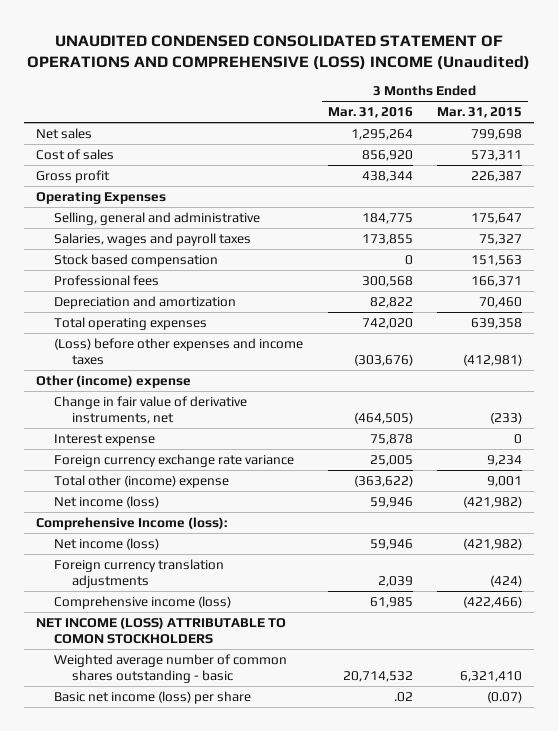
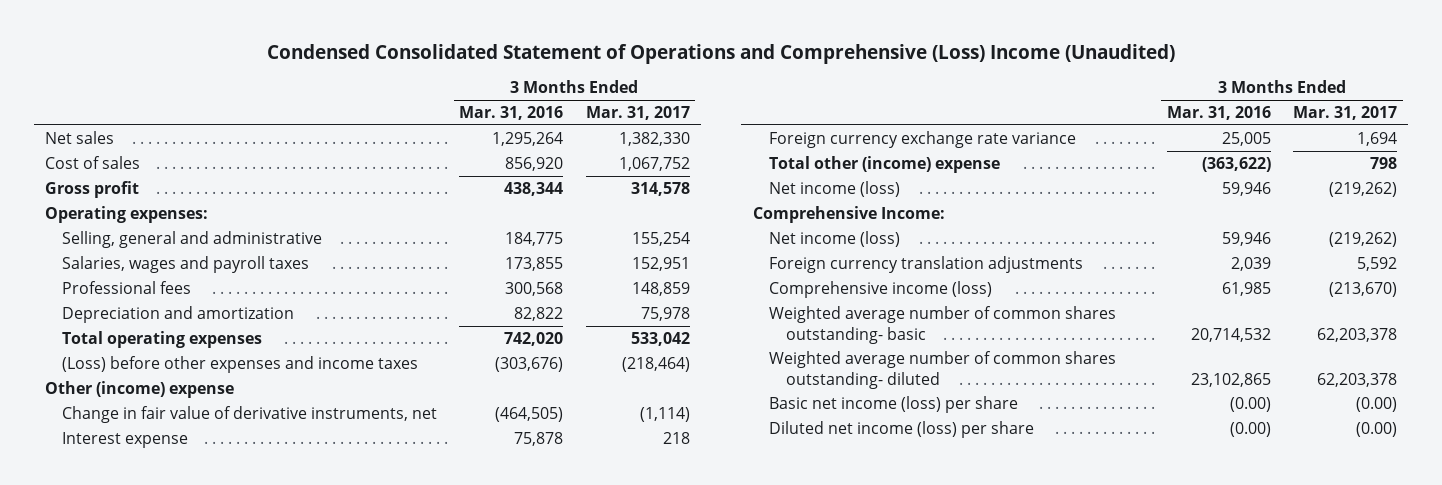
[27,34,531,70] UNAUDITED CONDENSED CONSOLIDATED STATEMENT OF OPERATIONS AND COMPREHENSIVE (LOSS) INCOME (Unaudited) -> [267,44,1176,65] Condensed Consolidated Statement of Operations and Comprehensive (Loss) Income (Unaudited)
[436,107,522,119] Mar. 31, 2015 -> none
none -> [585,106,690,121] Mar. 31, 2017
[36,191,167,204] Operating Expenses -> [45,206,209,224] Operating expenses:
[54,253,219,267] Stock based compensation -> none
[36,516,228,530] Comprehensive Income (loss): -> [752,206,945,224] Comprehensive Income:
[36,616,287,644] NET INCOME (LOSS) ATTRIBUTABLE TO COMON STOCKHOLDERS -> none
[54,653,288,683] Weighted average number of common shares outstanding - basic -> [769,306,1117,344] Weighted average number of common shares outstanding- basic
none -> [769,351,1117,389] Weighted average number of common shares outstanding- diluted
[393,691,413,702] .02 -> [1229,397,1271,413] (0.00)
none -> [769,421,1035,439] Diluted net income (loss) per share

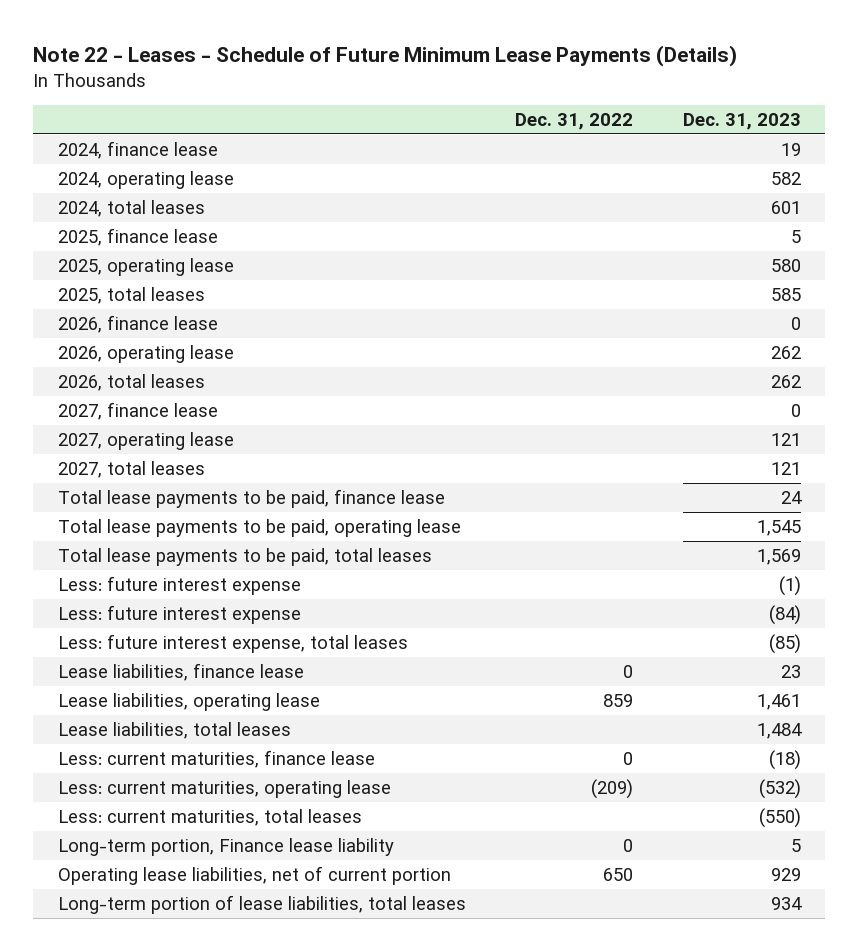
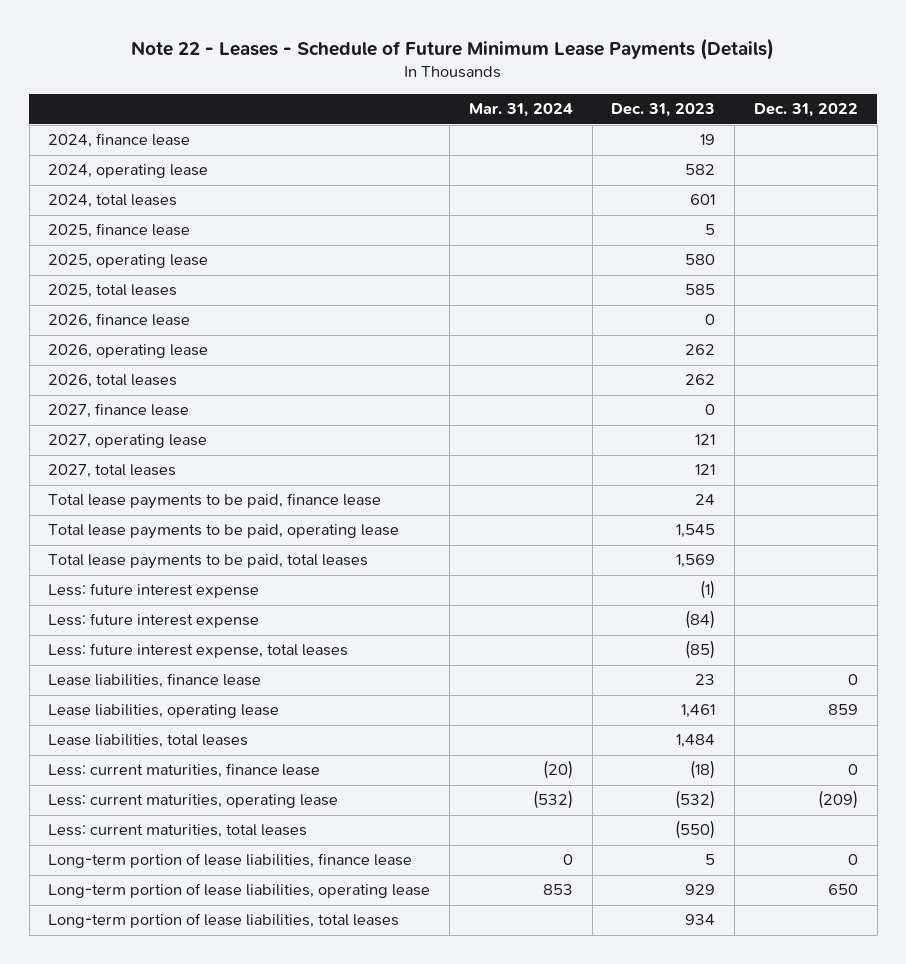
none -> [468,103,573,118] Mar. 31, 2024
[58,837,395,856] Long-term portion, Finance lease liability -> [48,853,413,869] Long-term portion of lease liabilities, finance lease
[58,865,452,885] Operating lease liabilities, net of current portion -> [48,883,431,899] Long-term portion of lease liabilities, operating lease

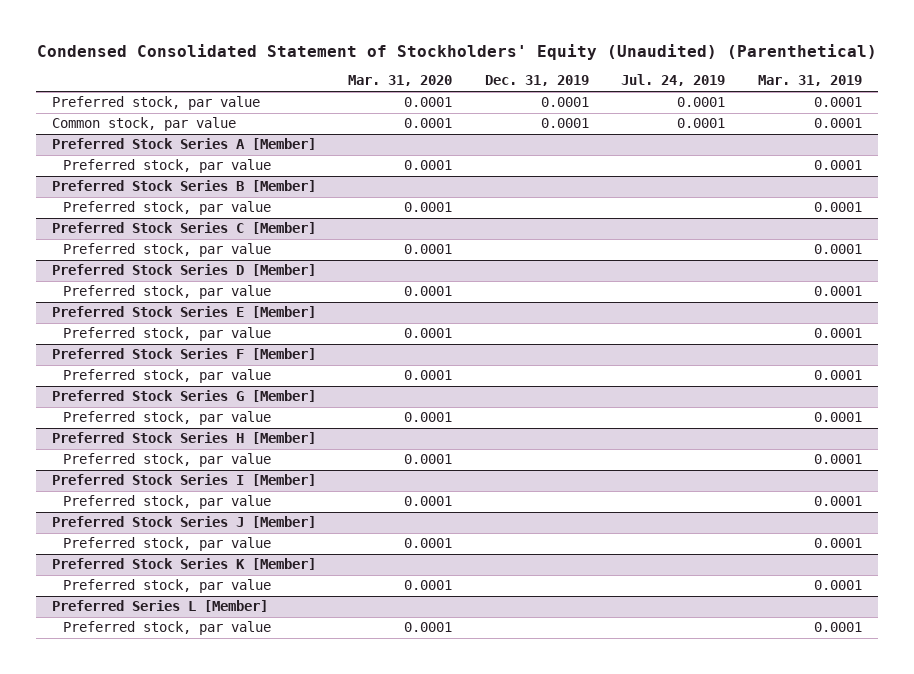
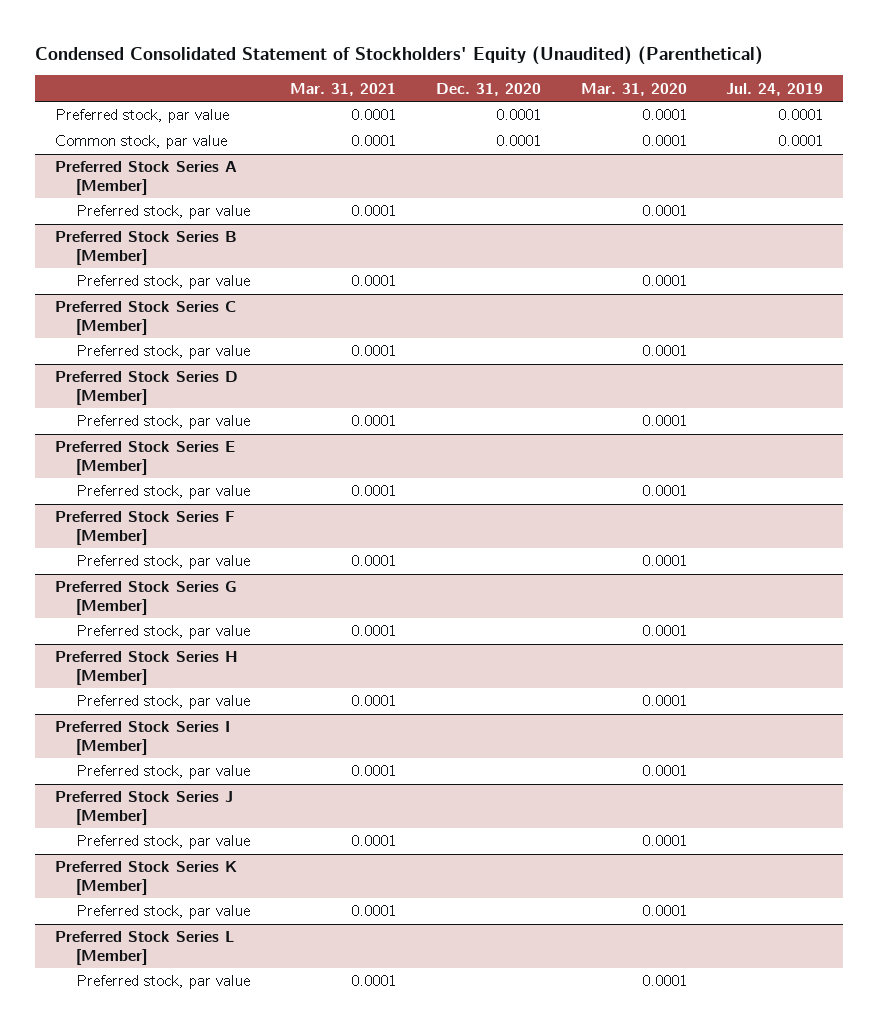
[484,75,589,87] Dec. 31, 2019 -> none
[757,75,862,87] Mar. 31, 2019 -> none
none -> [290,82,397,96] Mar. 31, 2021
none -> [435,82,541,96] Dec. 31, 2020
[51,600,268,613] Preferred Series L [Member] -> [55,931,235,965] Preferred Stock Series L [Member]

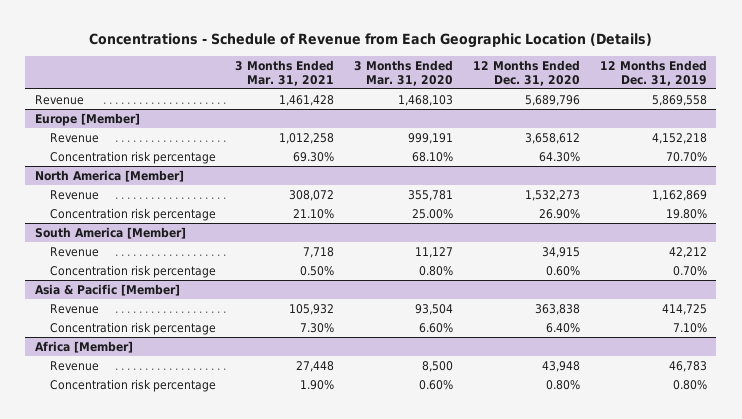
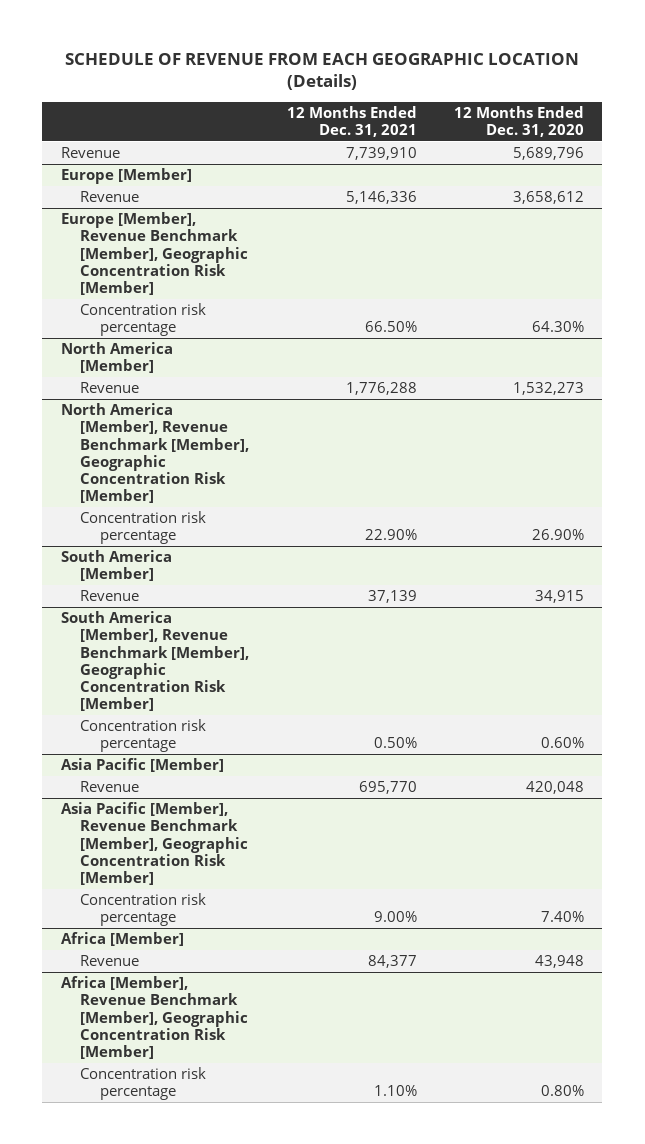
[88,32,652,48] Concentrations - Schedule of Revenue from Each Geographic Location (Details) -> [65,52,580,91] SCHEDULE OF REVENUE FROM EACH GEOGRAPHIC LOCATION (Details)
[235,59,335,87] 3 Months Ended Mar. 31, 2021 -> none
[354,59,454,87] 3 Months Ended Mar. 31, 2020 -> none
[599,59,707,87] 12 Months Ended Dec. 31, 2019 -> none
none -> [286,105,417,138] 12 Months Ended Dec. 31, 2021
none -> [60,212,249,296] Europe [Member], Revenue Benchmark [Member], Geographic Concentration Risk [Member]
none -> [60,403,250,504] North America [Member], Revenue Benchmark [Member], Geographic Concentration Risk [Member]
none -> [60,611,250,712] South America [Member], Revenue Benchmark [Member], Geographic Concentration Risk [Member]
[35,283,181,296] Asia & Pacific [Member] -> [60,758,224,773] Asia Pacific [Member]
[534,303,580,315] 363,838 -> [525,781,584,795] 420,048
none -> [60,802,249,886] Asia Pacific [Member], Revenue Benchmark [Member], Geographic Concentration Risk [Member]
[545,322,580,333] 6.40% -> [540,911,584,923] 7.40%
none -> [60,976,249,1060] Africa [Member], Revenue Benchmark [Member], Geographic Concentration Risk [Member]

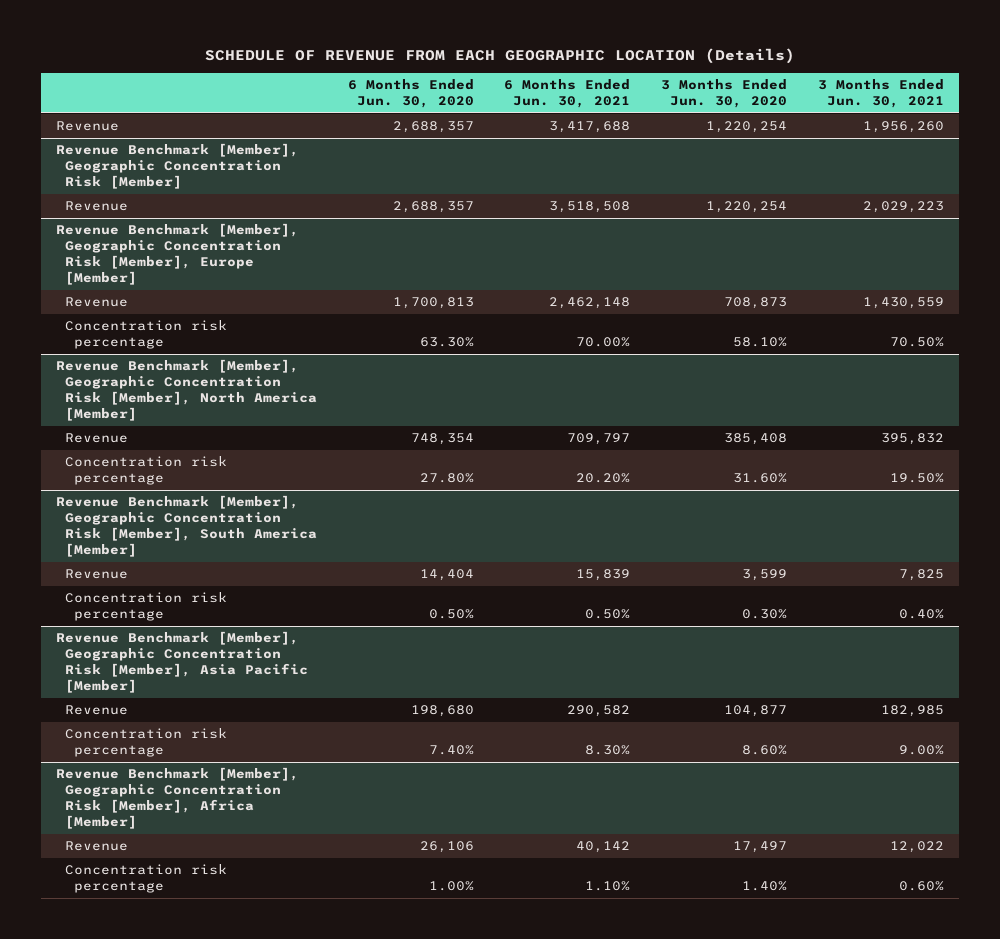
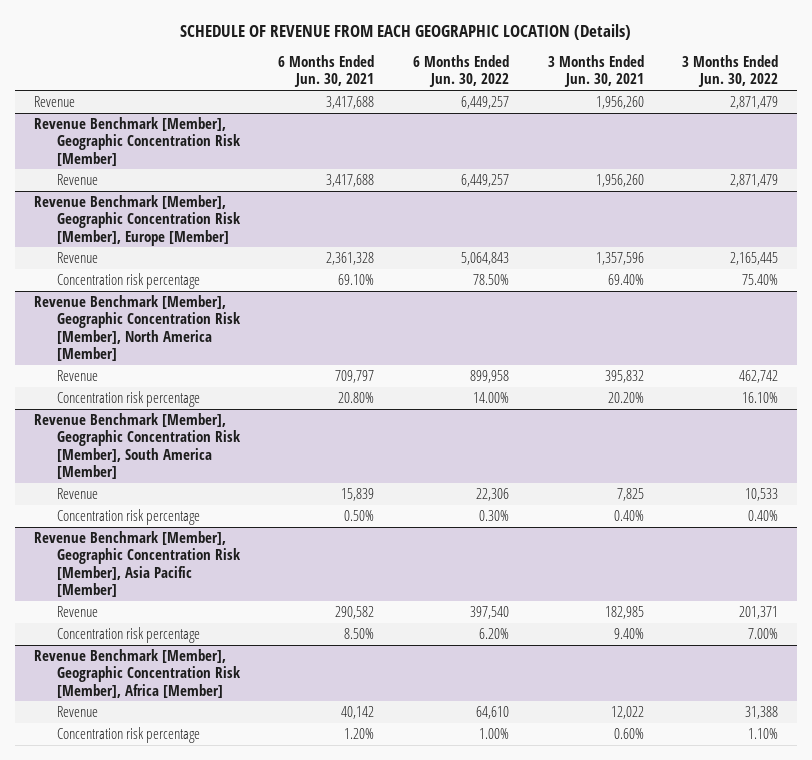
[347,78,474,108] 6 Months Ended Jun. 30, 2020 -> none
[660,78,787,108] 3 Months Ended Jun. 30, 2020 -> none
none -> [412,54,509,88] 6 Months Ended Jun. 30, 2022
none -> [682,54,779,88] 3 Months Ended Jun. 30, 2022
[549,201,631,214] 3,518,508 -> [326,173,375,187] 3,417,688
[862,201,944,214] 2,029,223 -> [595,173,644,187] 1,956,260
[549,297,631,310] 2,462,148 -> [326,251,375,265] 2,361,328
[862,297,944,310] 1,430,559 -> [595,251,644,265] 1,357,596
[576,337,631,348] 70.00% -> [338,273,375,285] 69.10%
[889,337,944,348] 70.50% -> [607,273,644,285] 69.40%
[576,473,631,484] 20.20% -> [338,391,375,403] 20.80%
[889,473,944,484] 19.50% -> [607,391,644,403] 20.20%
[585,745,631,756] 8.30% -> [344,627,375,639] 8.50%
[898,745,944,756] 9.00% -> [613,627,644,639] 9.40%
[585,881,631,892] 1.10% -> [344,727,375,739] 1.20%

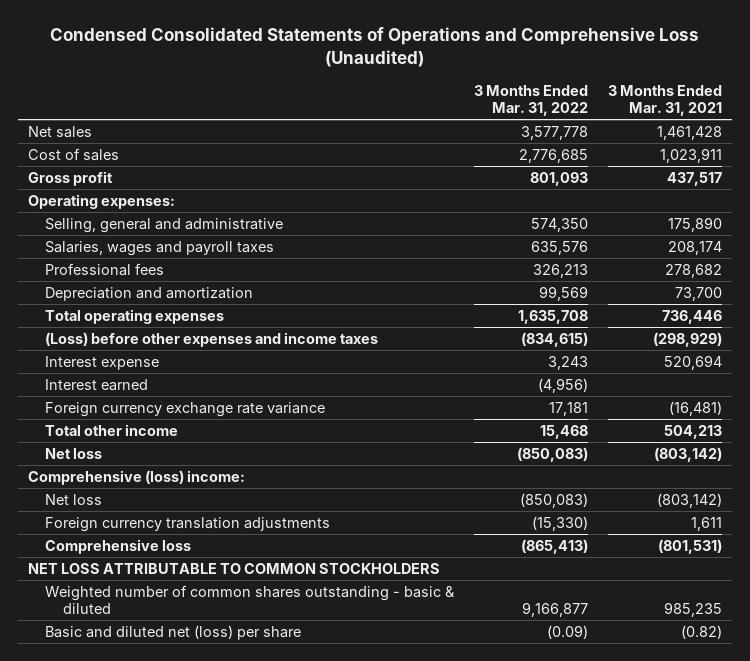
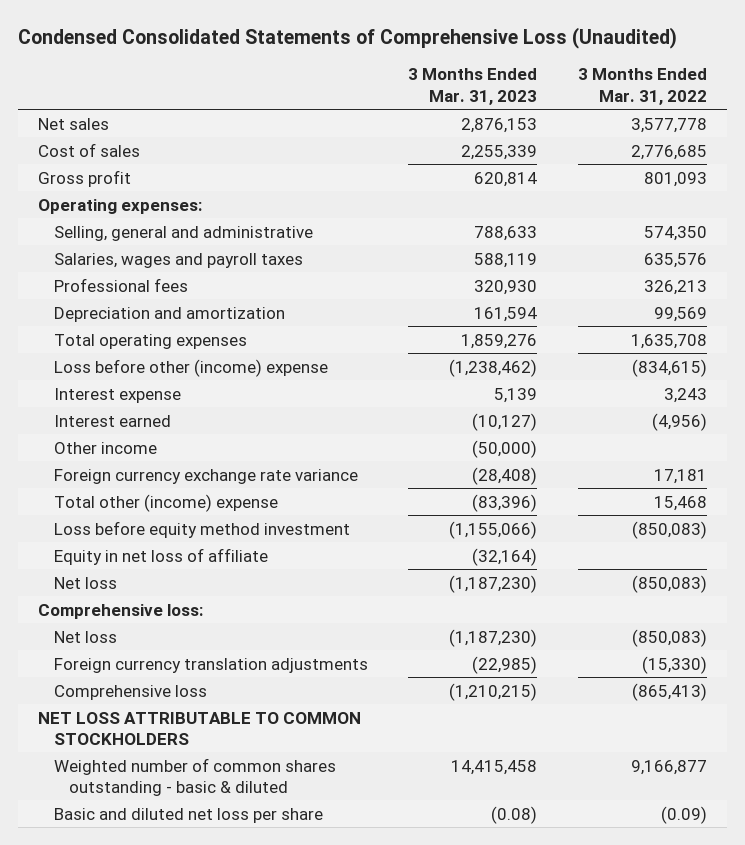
[49,27,699,68] Condensed Consolidated Statements of Operations and Comprehensive Loss (Unaudited) -> [17,26,677,49] Condensed Consolidated Statements of Comprehensive Loss (Unaudited)
[607,84,722,116] 3 Months Ended Mar. 31, 2021 -> none
none -> [408,68,538,105] 3 Months Ended Mar. 31, 2023
[45,332,379,348] (Loss) before other expenses and income taxes -> [53,358,328,377] Loss before other (income) expense
none -> [53,441,157,454] Other income
[45,424,179,437] Total other income -> [53,493,278,512] Total other (income) expense
none -> [53,520,350,538] Loss before equity method investment
none -> [53,547,268,565] Equity in net loss of affiliate
[28,470,246,486] Comprehensive (loss) income: -> [38,603,204,619] Comprehensive loss:
[45,625,302,641] Basic and diluted net (loss) per share -> [53,807,323,823] Basic and diluted net loss per share

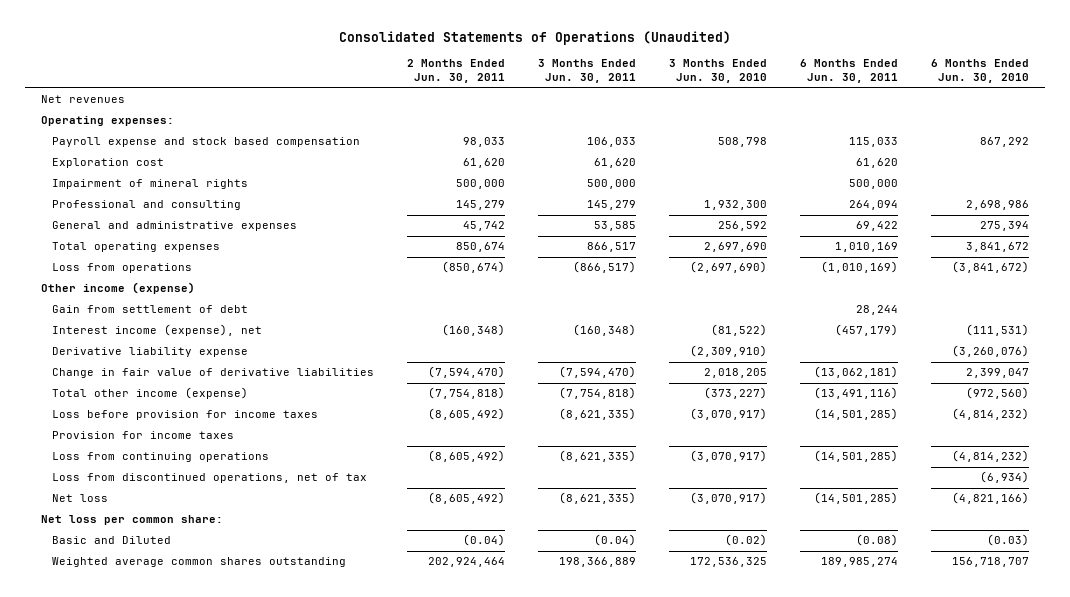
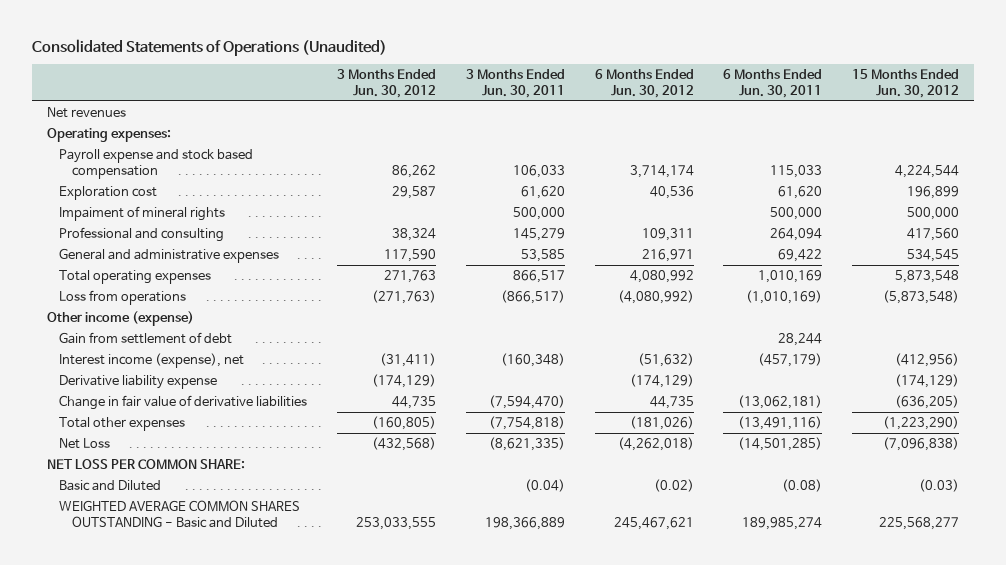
[407,59,506,84] 2 Months Ended Jun. 30, 2011 -> none
[669,59,768,84] 3 Months Ended Jun. 30, 2010 -> none
[930,59,1029,84] 6 Months Ended Jun. 30, 2010 -> none
none -> [337,69,437,98] 3 Months Ended Jun. 30, 2012
none -> [594,69,694,98] 6 Months Ended Jun. 30, 2012
none -> [852,69,960,98] 15 Months Ended Jun. 30, 2012
[52,179,249,190] Impairment of mineral rights -> [59,206,226,222] Impaiment of mineral rights
[52,410,319,421] Loss before provision for income taxes -> none
[52,431,235,440] Provision for income taxes -> none
[52,452,270,463] Loss from continuing operations -> none
[52,473,368,484] Loss from discontinued operations, net of tax -> none
[52,387,249,400] Total other income (expense) -> [59,417,186,432] Total other expenses
[52,494,109,503] Net loss -> [59,438,111,450] Net Loss
[41,515,224,526] Net loss per common share: -> [46,459,245,470] NET LOSS PER COMMON SHARE:
[52,557,347,568] Weighted average common shares outstanding -> [59,500,301,528] WEIGHTED AVERAGE COMMON SHARES OUTSTANDING - Basic and Diluted

